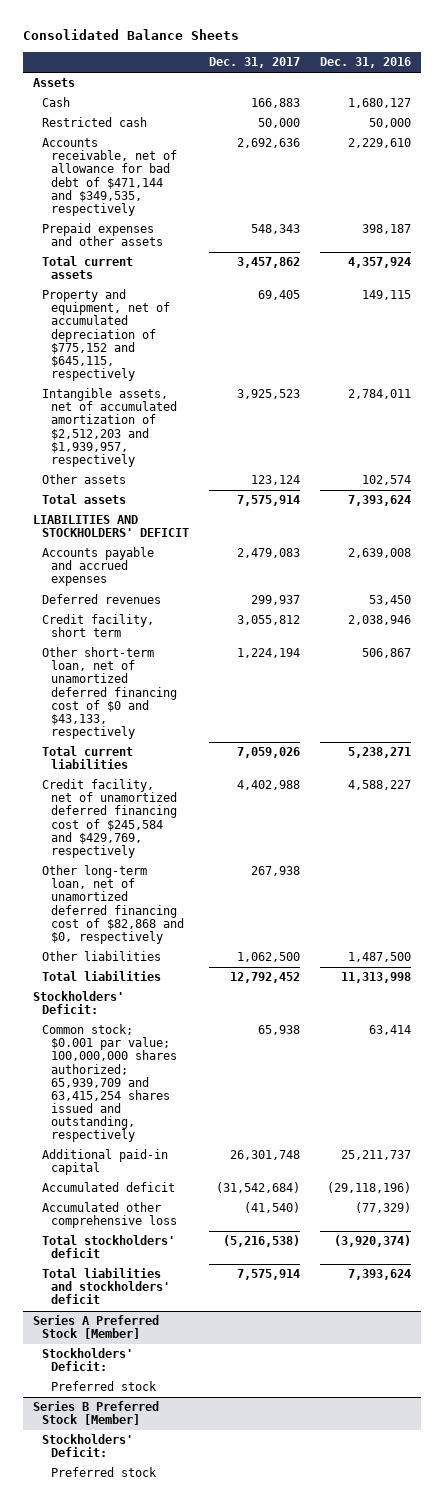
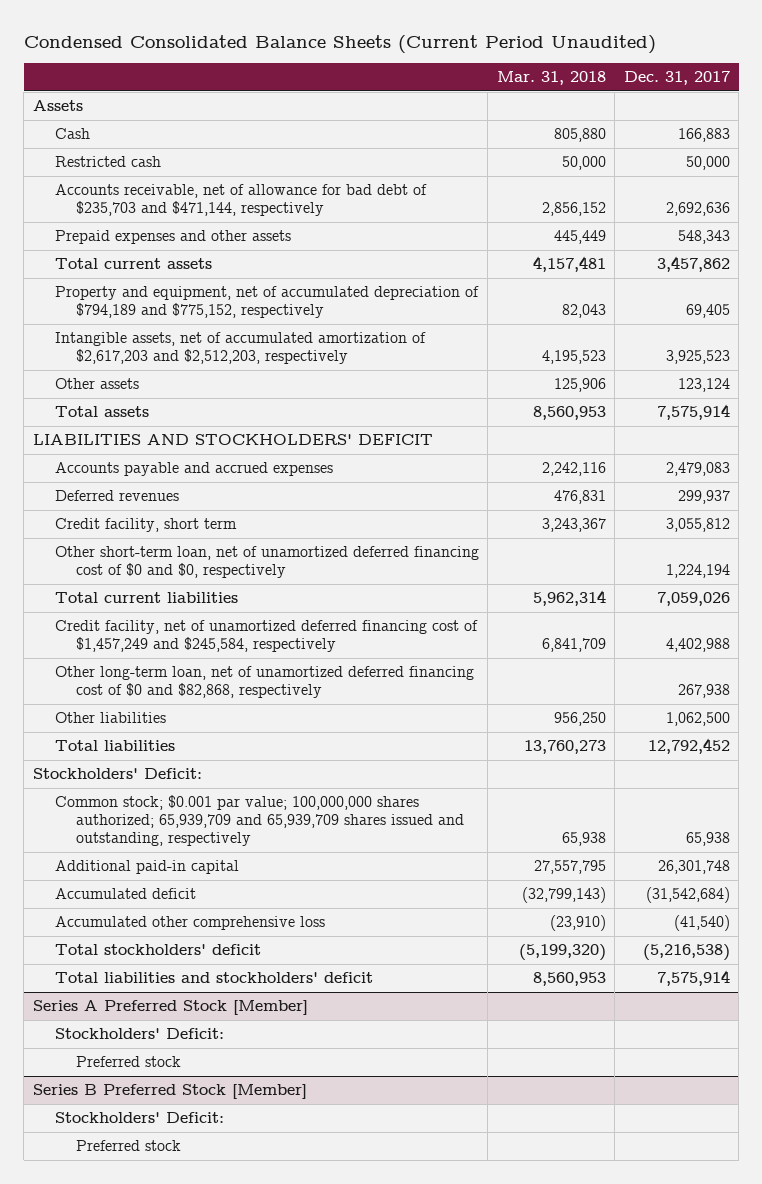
[22,29,239,41] Consolidated Balance Sheets -> [23,34,656,54] Condensed Consolidated Balance Sheets (Current Period Unaudited)
[320,57,412,69] Dec. 31, 2016 -> none
none -> [496,71,606,86] Mar. 31, 2018
[42,138,178,216] Accounts receivable, net of allowance for bad debt of $471,144 and $349,535, respectively -> [54,184,427,217] Accounts receivable, net of allowance for bad debt of $235,703 and $471,144, respectively
[42,289,171,381] Property and equipment, net of accumulated depreciation of $775,152 and $645,115, respectively -> [54,286,479,319] Property and equipment, net of accumulated depreciation of $794,189 and $775,152, respectively
[42,388,178,467] Intangible assets, net of accumulated amortization of $2,512,203 and $1,939,957, respectively -> [54,332,426,365] Intangible assets, net of accumulated amortization of $2,617,203 and $2,512,203, respectively
[42,647,178,739] Other short-term loan, net of unamortized deferred financing cost of $0 and $43,133, respectively -> [54,546,479,579] Other short-term loan, net of unamortized deferred financing cost of $0 and $0, respectively
[42,779,178,858] Credit facility, net of unamortized deferred financing cost of $245,584 and $429,769, respectively -> [54,620,478,653] Credit facility, net of unamortized deferred financing cost of $1,457,249 and $245,584, respectively
[42,865,185,944] Other long-term loan, net of unamortized deferred financing cost of $82,868 and $0, respectively -> [54,666,474,699] Other long-term loan, net of unamortized deferred financing cost of $0 and $82,868, respectively
[42,1024,178,1142] Common stock; $0.001 par value; 100,000,000 shares authorized; 65,939,709 and 63,415,254 shares issued and outstanding, respectively -> [54,795,465,847] Common stock; $0.001 par value; 100,000,000 shares authorized; 65,939,709 and 65,939,709 shares issued and outstanding, respectively

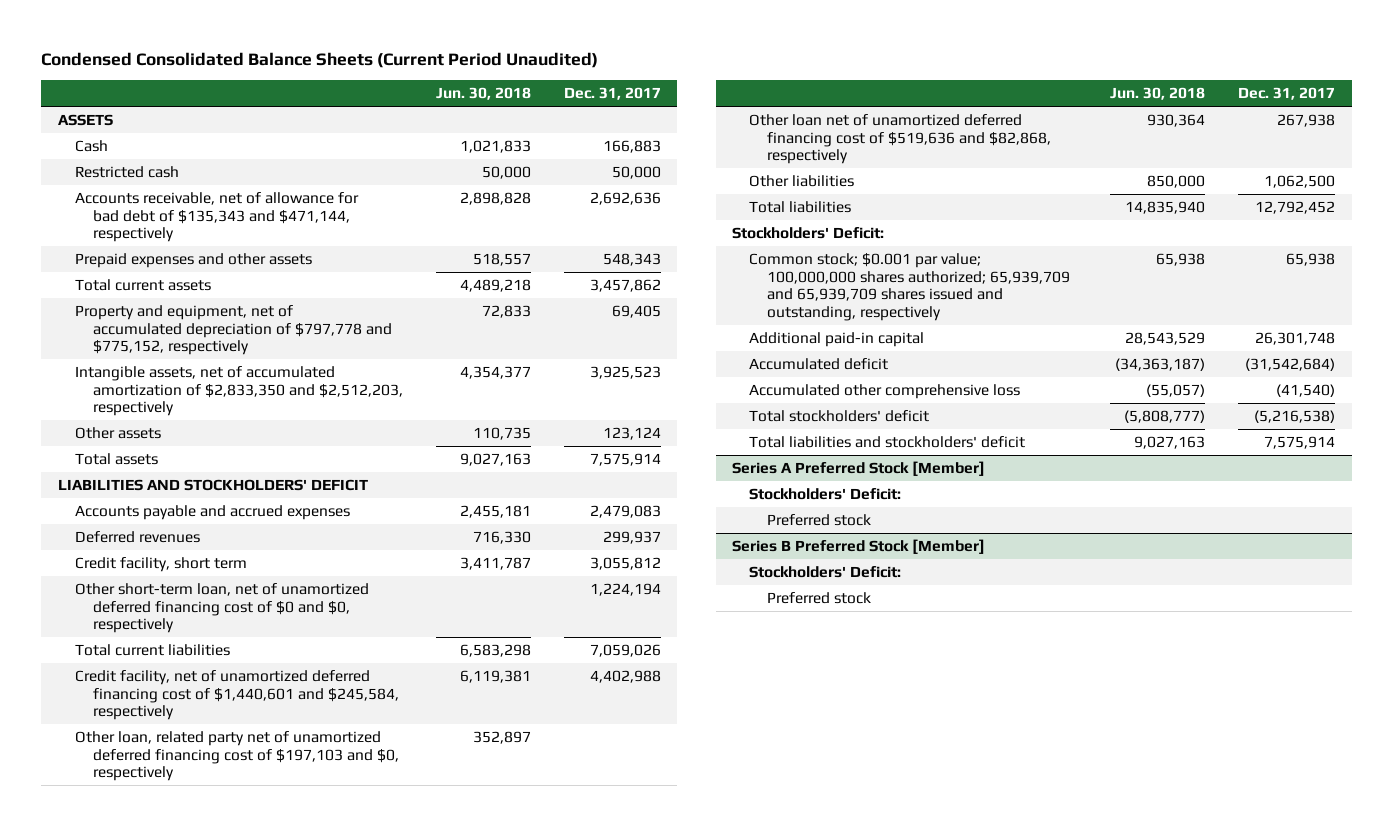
[496,71,606,86] Mar. 31, 2018 -> none
none -> [435,87,531,101] Jun. 30, 2018
[32,100,83,112] Assets -> [57,113,113,126] ASSETS
[54,184,427,217] Accounts receivable, net of allowance for bad debt of $235,703 and $471,144, respectively -> [75,191,360,243] Accounts receivable, net of allowance for bad debt of $135,343 and $471,144, respectively
[54,286,479,319] Property and equipment, net of accumulated depreciation of $794,189 and $775,152, respectively -> [75,304,392,356] Property and equipment, net of accumulated depreciation of $797,778 and $775,152, respectively
[54,332,426,365] Intangible assets, net of accumulated amortization of $2,617,203 and $2,512,203, respectively -> [75,365,403,417] Intangible assets, net of accumulated amortization of $2,833,350 and $2,512,203, respectively
[54,620,478,653] Credit facility, net of unamortized deferred financing cost of $1,457,249 and $245,584, respectively -> [75,669,399,721] Credit facility, net of unamortized deferred financing cost of $1,440,601 and $245,584, respectively
none -> [75,730,399,782] Other loan, related party net of unamortized deferred financing cost of $197,103 and $0, respectively
[54,666,474,699] Other long-term loan, net of unamortized deferred financing cost of $0 and $82,868, respectively -> [749,113,1051,165] Other loan net of unamortized deferred financing cost of $519,636 and $82,868, respectively

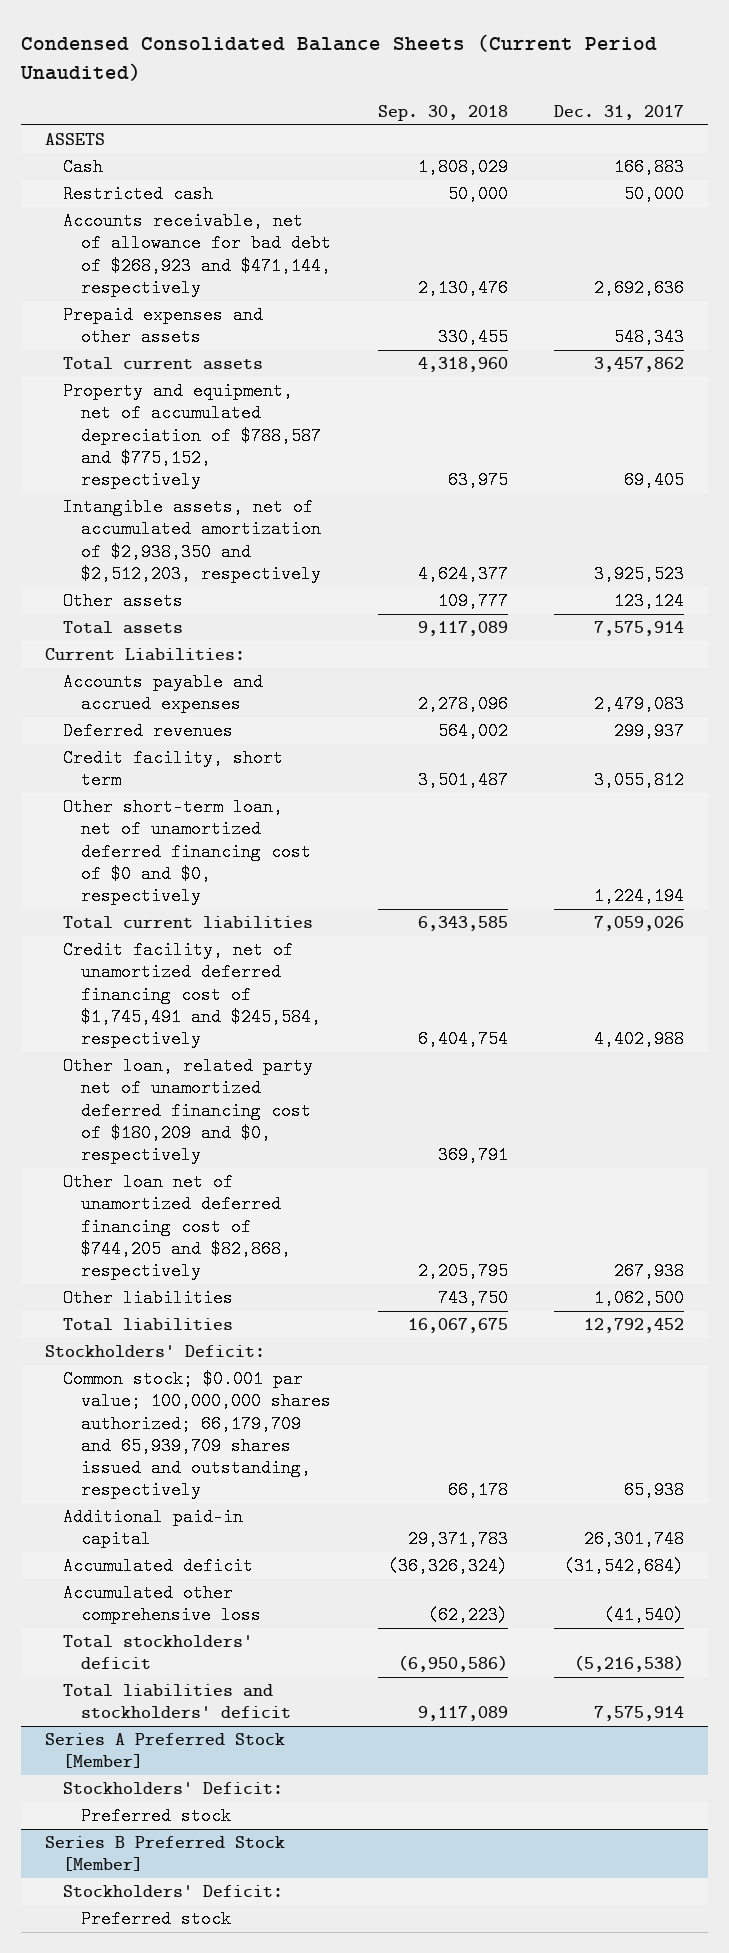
[435,87,531,101] Jun. 30, 2018 -> none
none -> [377,105,508,122] Sep. 30, 2018
[75,191,360,243] Accounts receivable, net of allowance for bad debt of $135,343 and $471,144, respectively -> [62,212,331,297] Accounts receivable, net of allowance for bad debt of $268,923 and $471,144, respectively
[75,304,392,356] Property and equipment, net of accumulated depreciation of $797,778 and $775,152, respectively -> [62,382,321,490] Property and equipment, net of accumulated depreciation of $788,587 and $775,152, respectively
[75,365,403,417] Intangible assets, net of accumulated amortization of $2,833,350 and $2,512,203, respectively -> [62,498,321,583] Intangible assets, net of accumulated amortization of $2,938,350 and $2,512,203, respectively
[57,478,368,491] LIABILITIES AND STOCKHOLDERS' DEFICIT -> none
none -> [44,648,245,662] Current Liabilities:
[75,669,399,721] Credit facility, net of unamortized deferred financing cost of $1,440,601 and $245,584, respectively -> [62,941,321,1049] Credit facility, net of unamortized deferred financing cost of $1,745,491 and $245,584, respectively
[75,730,399,782] Other loan, related party net of unamortized deferred financing cost of $197,103 and $0, respectively -> [62,1057,313,1165] Other loan, related party net of unamortized deferred financing cost of $180,209 and $0, respectively
[749,113,1051,165] Other loan net of unamortized deferred financing cost of $519,636 and $82,868, respectively -> [62,1173,291,1281] Other loan net of unamortized deferred financing cost of $744,205 and $82,868, respectively
[749,252,1070,322] Common stock; $0.001 par value; 100,000,000 shares authorized; 65,939,709 and 65,939,709 shares issued and outstanding, respectively -> [62,1370,331,1500] Common stock; $0.001 par value; 100,000,000 shares authorized; 66,179,709 and 65,939,709 shares issued and outstanding, respectively

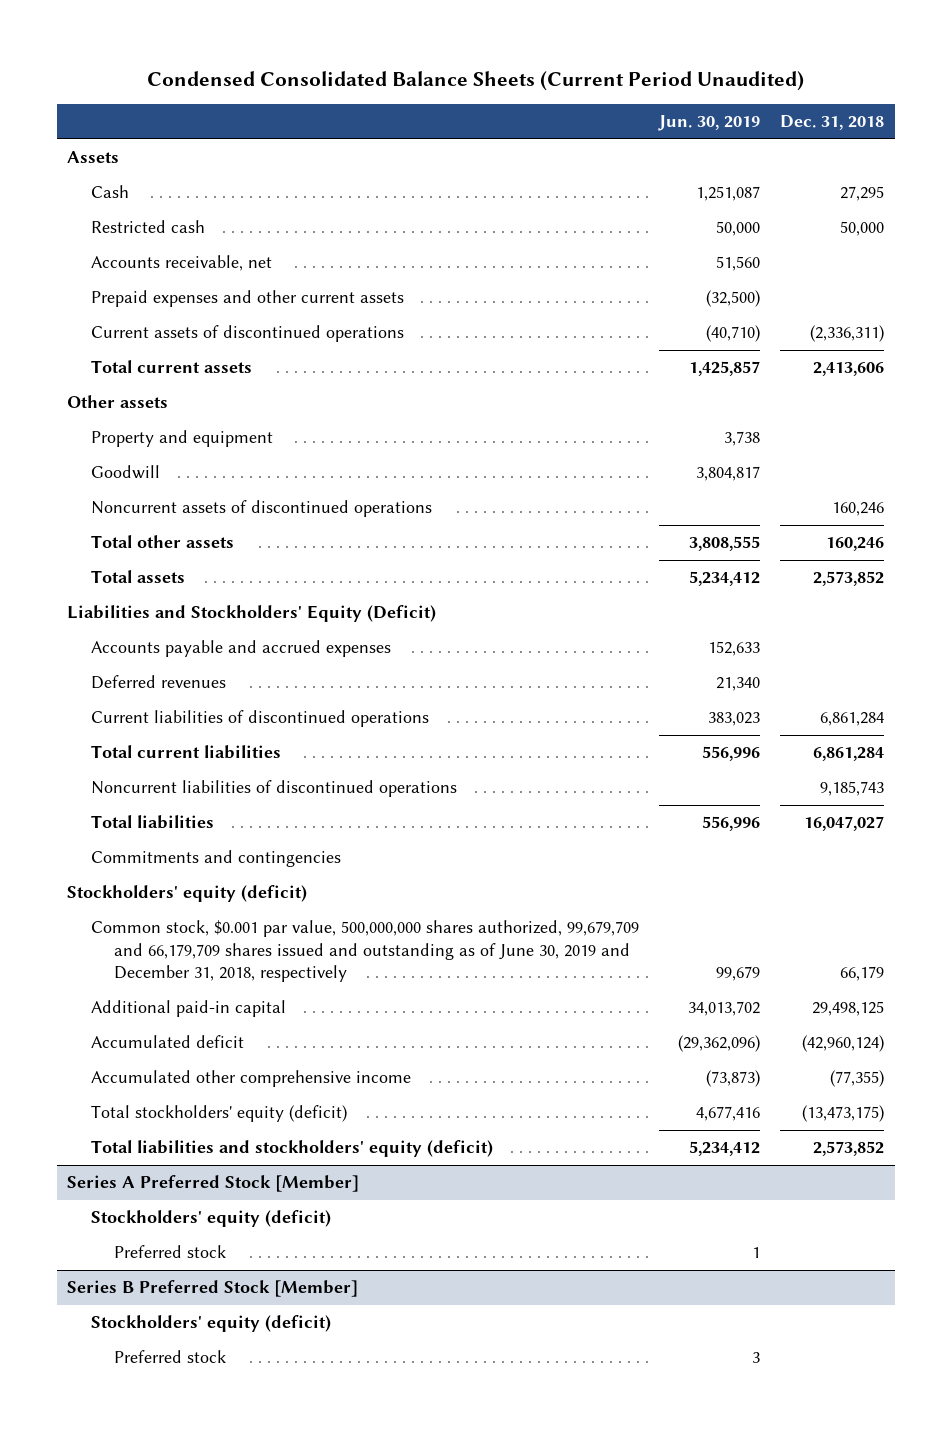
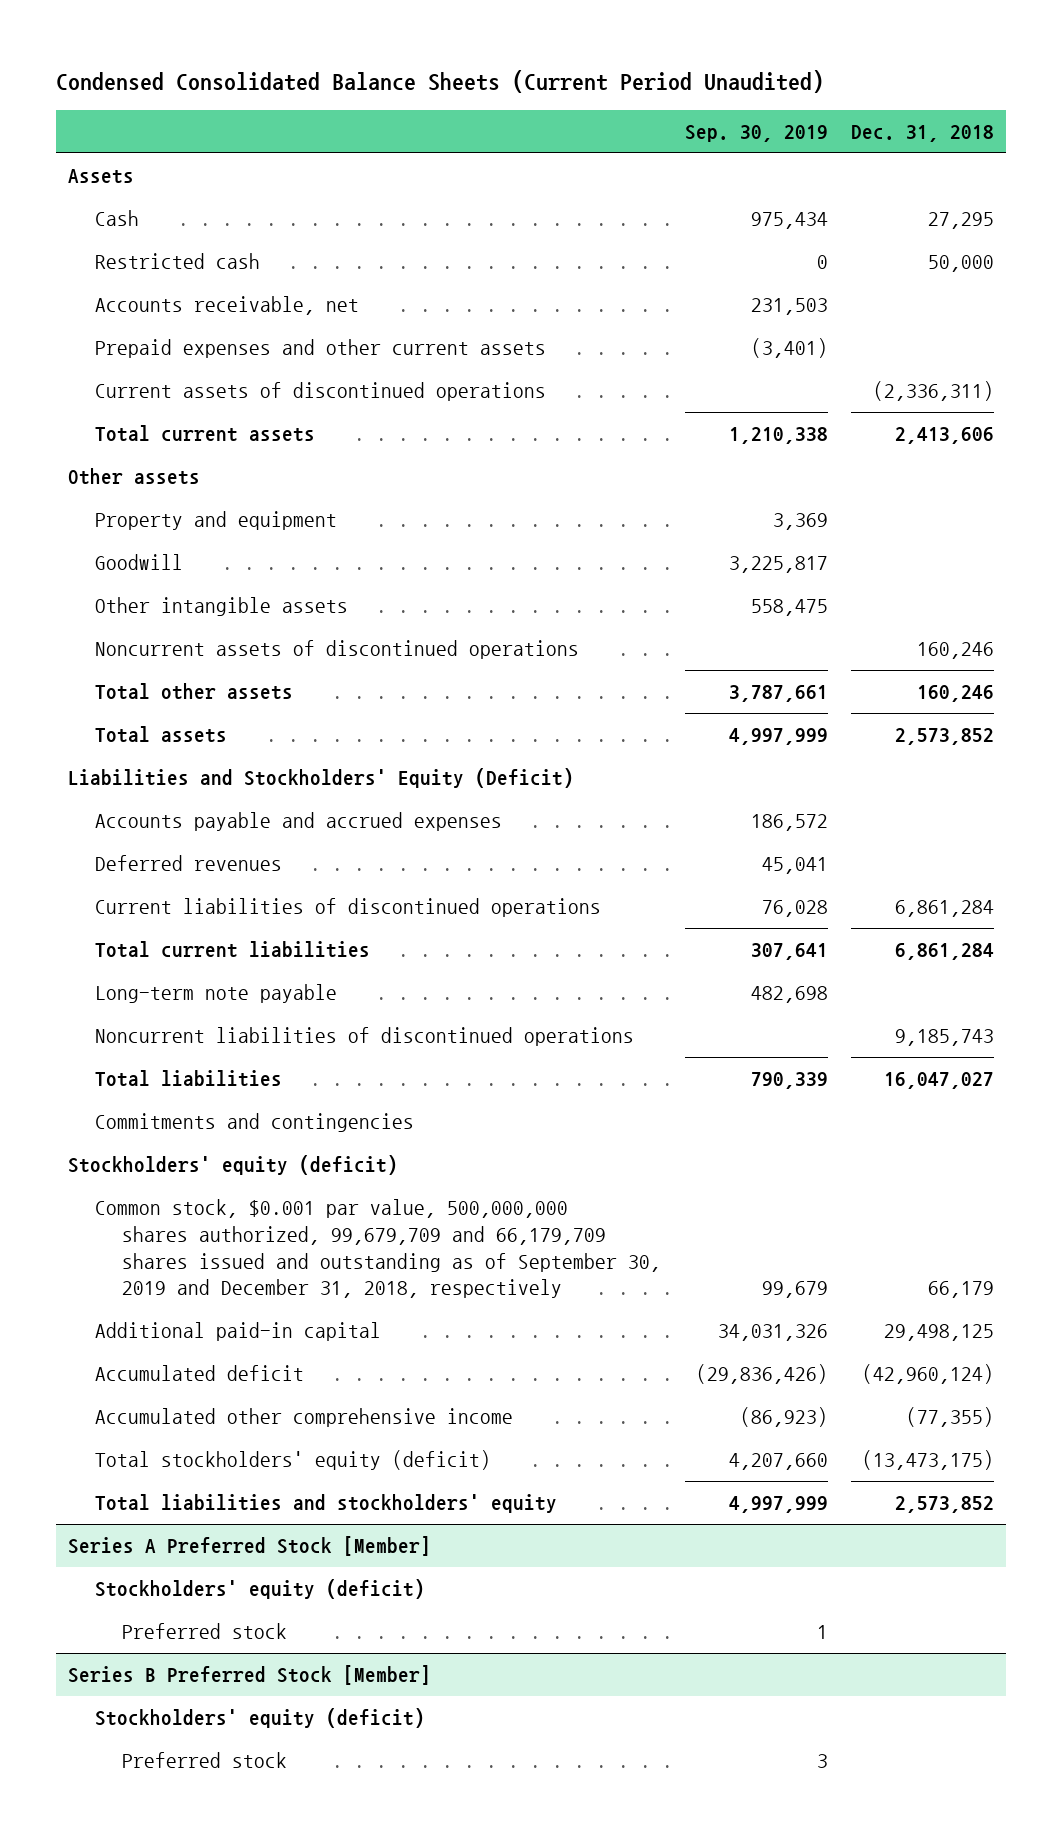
[658,115,761,132] Jun. 30, 2019 -> none
none -> [684,124,828,142] Sep. 30, 2019
none -> [95,597,349,617] Other intangible assets
none -> [95,984,338,1004] Long-term note payable
[90,920,639,983] Common stock, $0.001 par value, 500,000,000 shares authorized, 99,679,709 and 66,179,709 shares issued and outstanding as of June 30, 2019 and December 31, 2018, respectively -> [95,1199,662,1299] Common stock, $0.001 par value, 500,000,000 shares authorized, 99,679,709 and 66,179,709 shares issued and outstanding as of September 30, 2019 and December 31, 2018, respectively
[90,1140,493,1158] Total liabilities and stockholders' equity (deficit) -> [95,1494,558,1514] Total liabilities and stockholders' equity

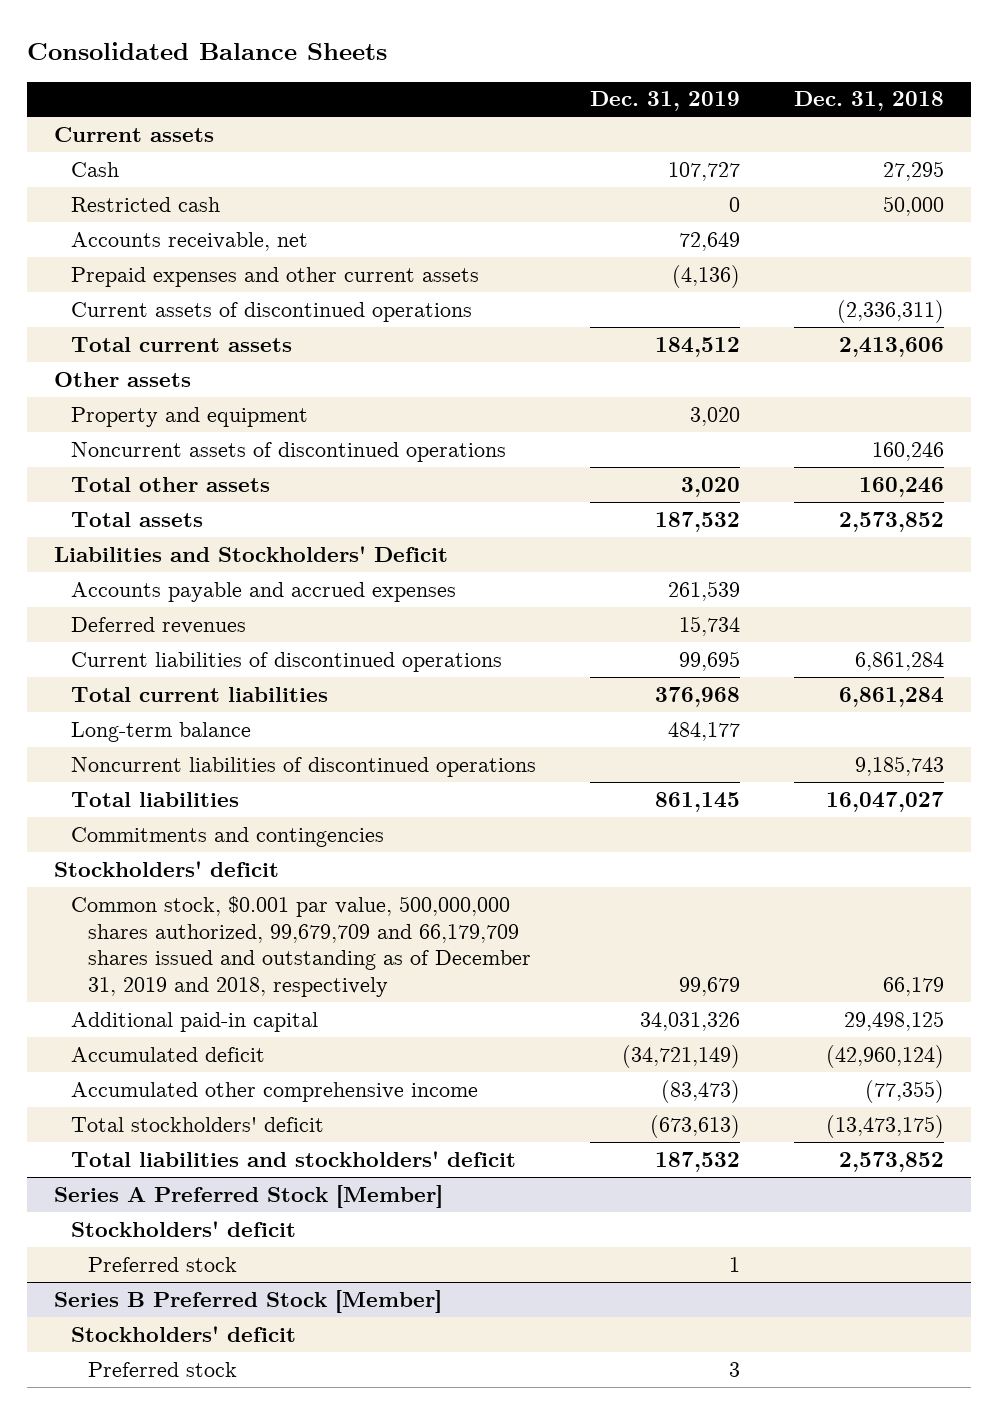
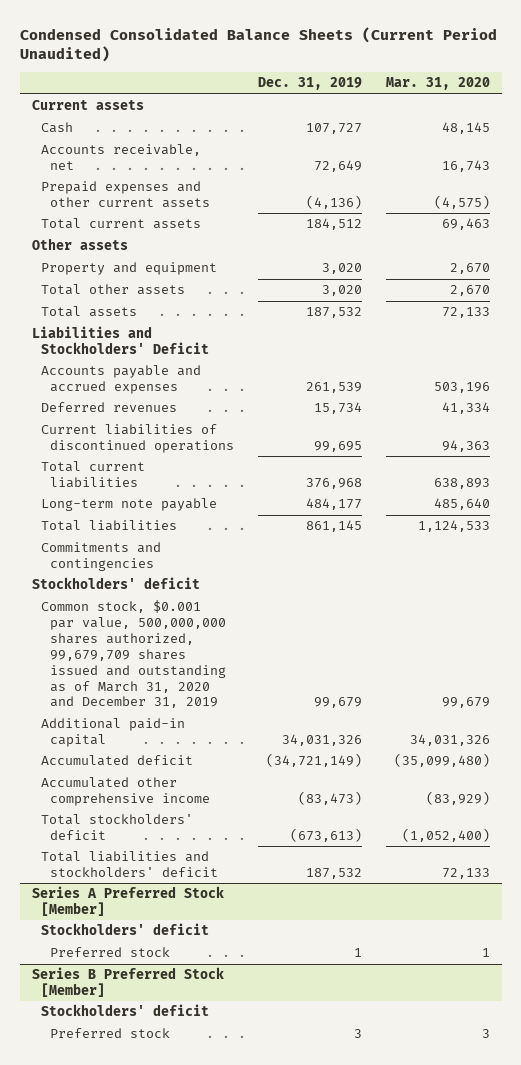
[27,42,388,61] Consolidated Balance Sheets -> [19,26,497,63] Condensed Consolidated Balance Sheets (Current Period Unaudited)
[794,91,945,112] Dec. 31, 2018 -> none
none -> [385,77,490,91] Mar. 31, 2020
[71,196,221,212] Restricted cash -> none
[71,301,473,322] Current assets of discontinued operations -> none
[71,441,507,462] Noncurrent assets of discontinued operations -> none
[71,756,537,777] Noncurrent liabilities of discontinued operations -> none
[71,721,252,742] Long-term balance -> [40,498,217,512] Long-term note payable
[71,895,532,998] Common stock, $0.001 par value, 500,000,000 shares authorized, 99,679,709 and 66,179,709 shares issued and outstanding as of December 31, 2019 and 2018, respectively -> [40,600,226,709] Common stock, $0.001 par value, 500,000,000 shares authorized, 99,679,709 shares issued and outstanding as of March 31, 2020 and December 31, 2019

